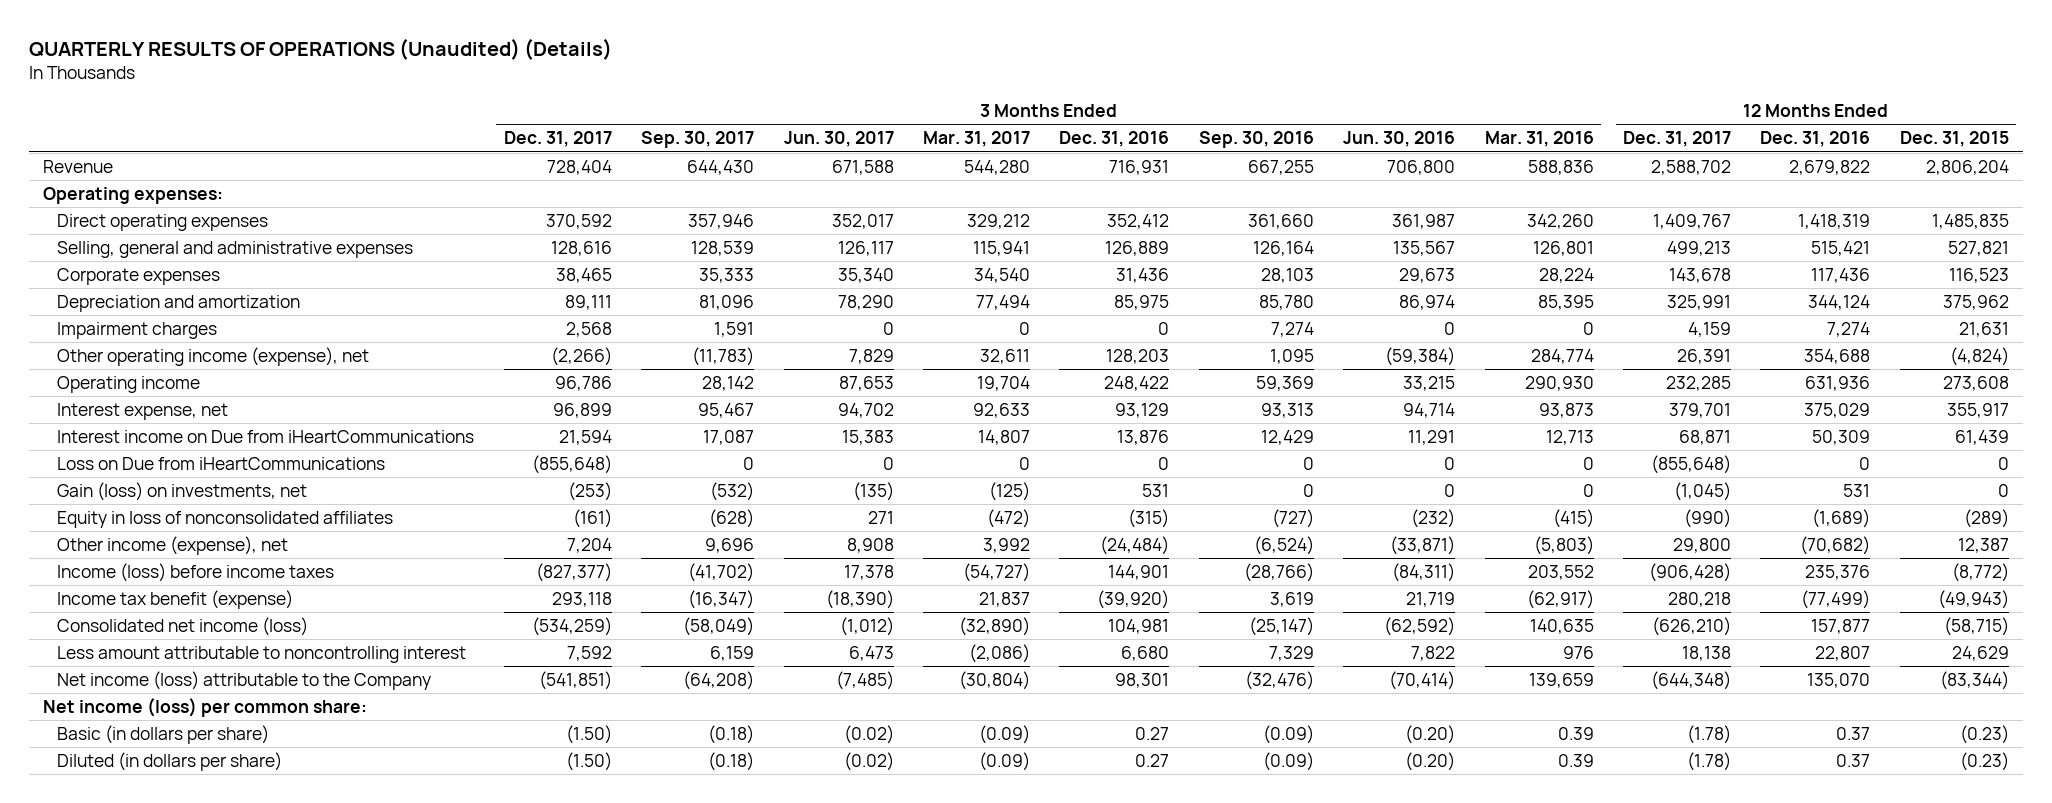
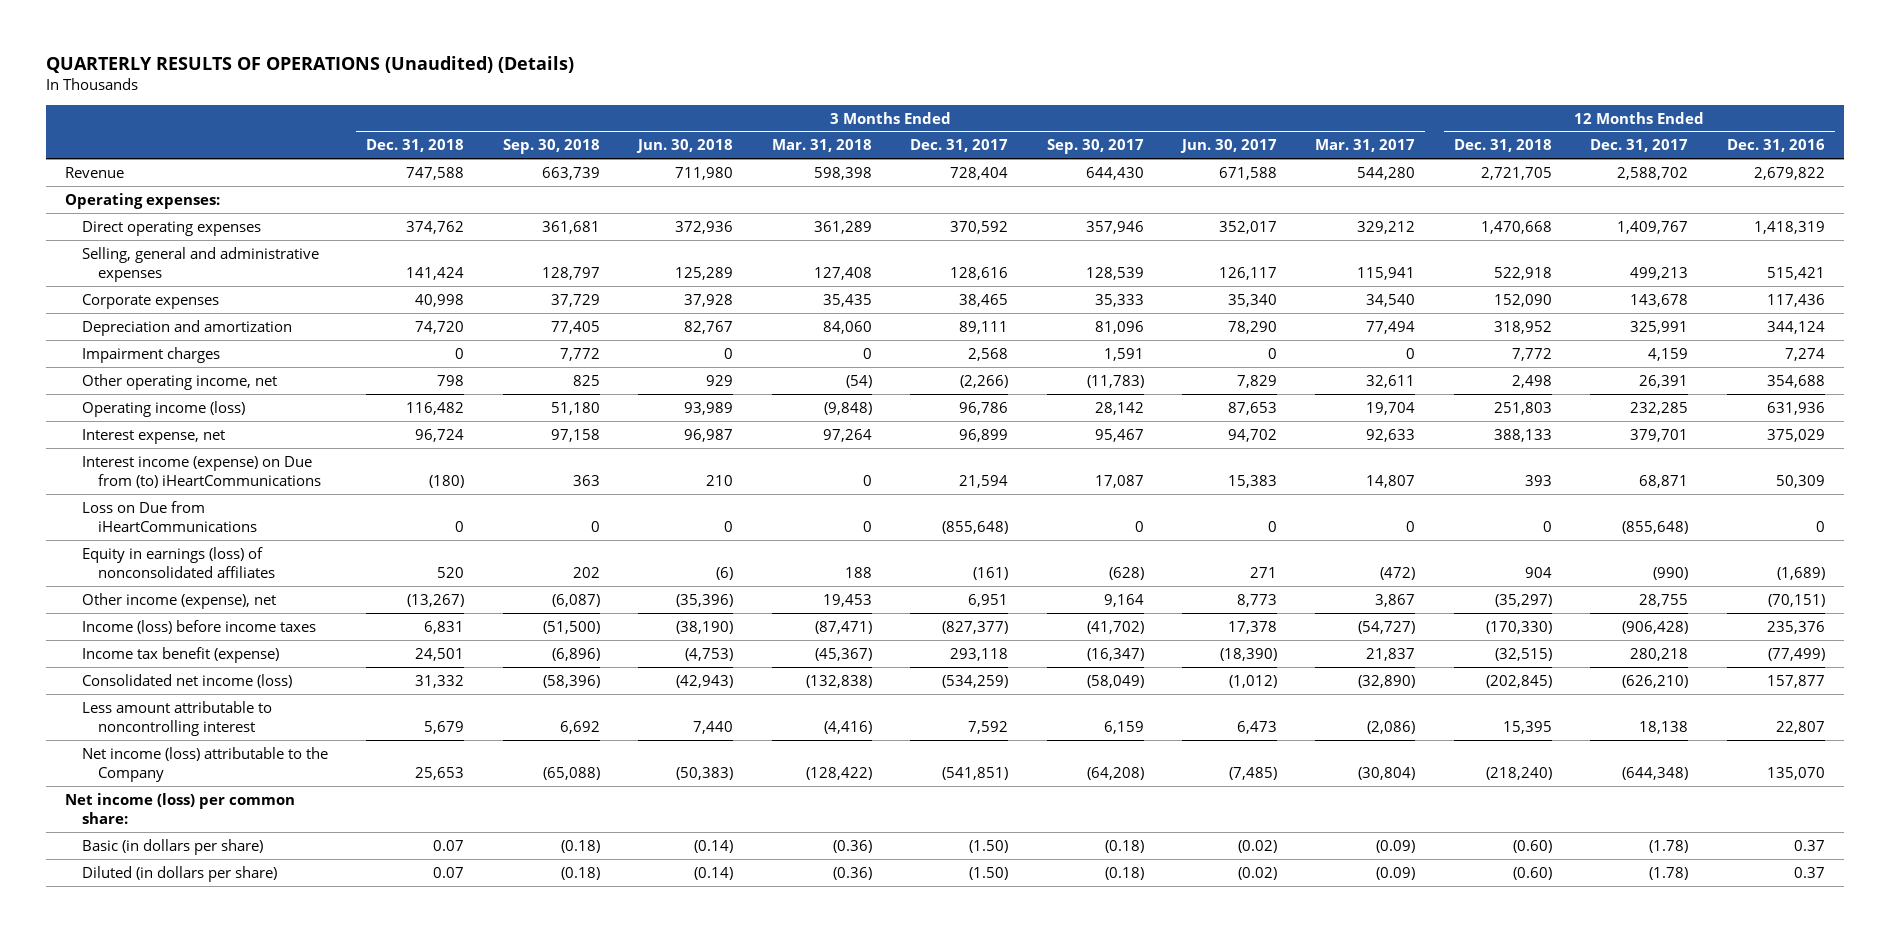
[1059,131,1170,148] Dec. 31, 2016 -> none
[1198,131,1314,149] Sep. 30, 2016 -> none
[1343,131,1456,148] Jun. 30, 2016 -> none
[1484,131,1594,148] Mar. 31, 2016 -> none
[1899,131,2009,148] Dec. 31, 2015 -> none
none -> [366,139,465,153] Dec. 31, 2018
none -> [502,139,600,155] Sep. 30, 2018
none -> [636,139,734,154] Jun. 30, 2018
none -> [771,139,872,153] Mar. 31, 2018
none -> [1453,139,1552,153] Dec. 31, 2018
[57,347,370,367] Other operating income (expense), net -> [81,373,277,390] Other operating income, net
[57,376,201,394] Operating income -> [81,400,245,417] Operating income (loss)
[57,430,475,444] Interest income on Due from iHeartCommunications -> [81,455,321,488] Interest income (expense) on Due from (to) iHeartCommunications
[57,482,308,502] Gain (loss) on investments, net -> none
[57,511,394,529] Equity in loss of nonconsolidated affiliates -> [81,546,275,578] Equity in earnings (loss) of nonconsolidated affiliates
[566,538,612,554] 7,204 -> [968,593,1009,607] 6,951
[705,538,755,554] 9,696 -> [1103,593,1144,607] 9,164
[846,538,894,554] 8,908 -> [1237,593,1278,607] 8,773
[982,538,1030,554] 3,992 -> [1375,593,1416,607] 3,867
[1672,538,1731,554] 29,800 -> [1639,593,1689,607] 28,755
[1800,536,1871,556] (70,682) -> [1767,593,1825,607] (70,151)

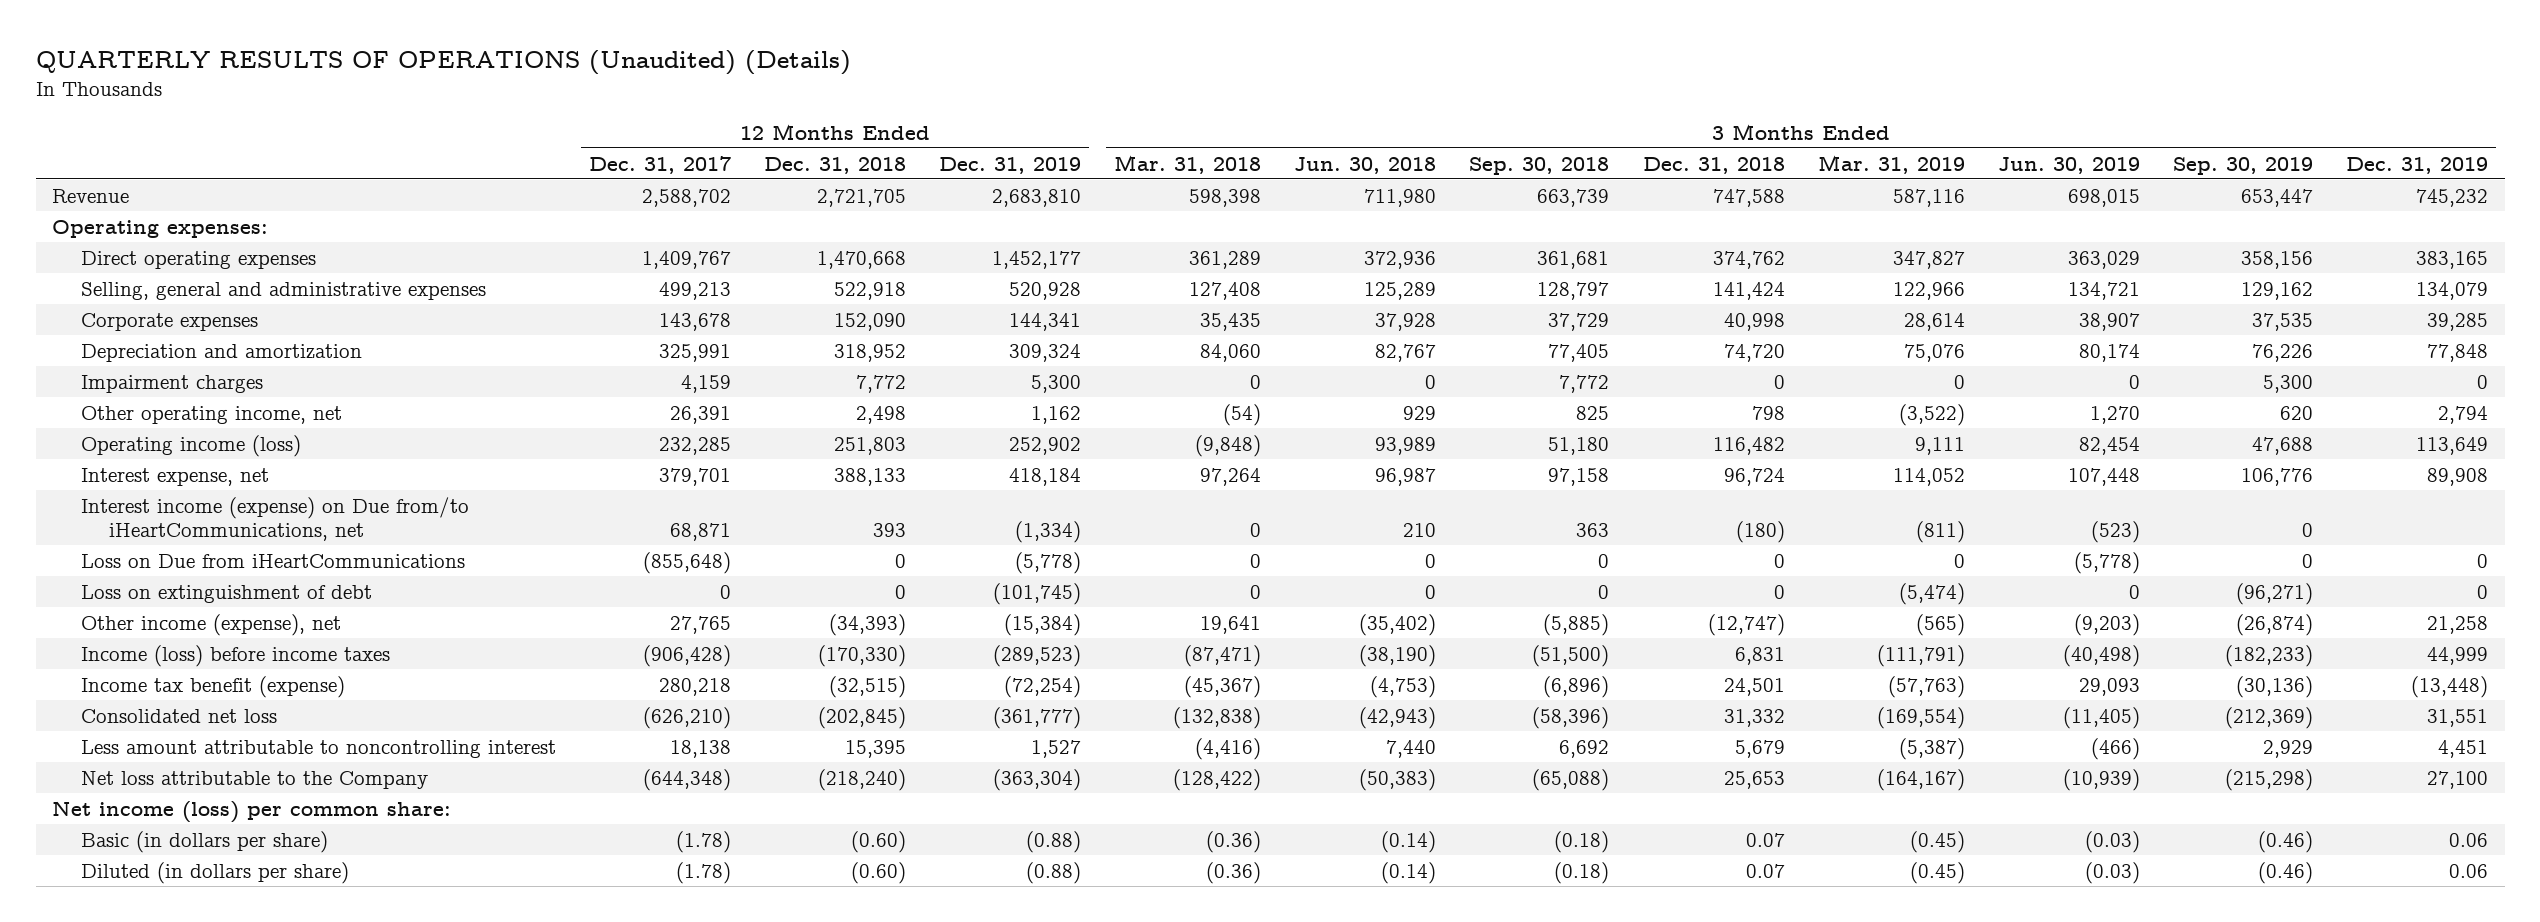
[910,139,1009,153] Dec. 31, 2017 -> none
[1046,139,1144,155] Sep. 30, 2017 -> none
[1180,139,1278,154] Jun. 30, 2017 -> none
[1315,139,1416,153] Mar. 31, 2017 -> none
[1726,139,1825,153] Dec. 31, 2016 -> none
none -> [939,156,1082,174] Dec. 31, 2019
none -> [1817,154,1965,174] Mar. 31, 2019
none -> [1997,156,2140,174] Jun. 30, 2019
none -> [2172,156,2313,175] Sep. 30, 2019
none -> [2346,156,2489,174] Dec. 31, 2019
[81,455,321,488] Interest income (expense) on Due from (to) iHeartCommunications -> [80,496,469,542] Interest income (expense) on Due from/to iHeartCommunications, net
[81,546,275,578] Equity in earnings (loss) of nonconsolidated affiliates -> none
none -> [80,584,372,603] Loss on extinguishment of debt
[407,593,465,607] (13,267) -> [1707,613,1785,636] (12,747)
[551,593,600,607] (6,087) -> [1543,613,1610,636] (5,885)
[676,593,734,607] (35,396) -> [1359,613,1437,636] (35,402)
[822,593,872,607] 19,453 -> [1200,615,1262,634] 19,641
[1494,593,1552,607] (35,297) -> [828,613,906,636] (34,393)
[1639,593,1689,607] 28,755 -> [669,615,731,634] 27,765
[81,673,292,688] Consolidated net income (loss) -> [80,708,277,723] Consolidated net loss
[81,746,328,782] Net income (loss) attributable to the Company -> [80,770,428,789] Net loss attributable to the Company

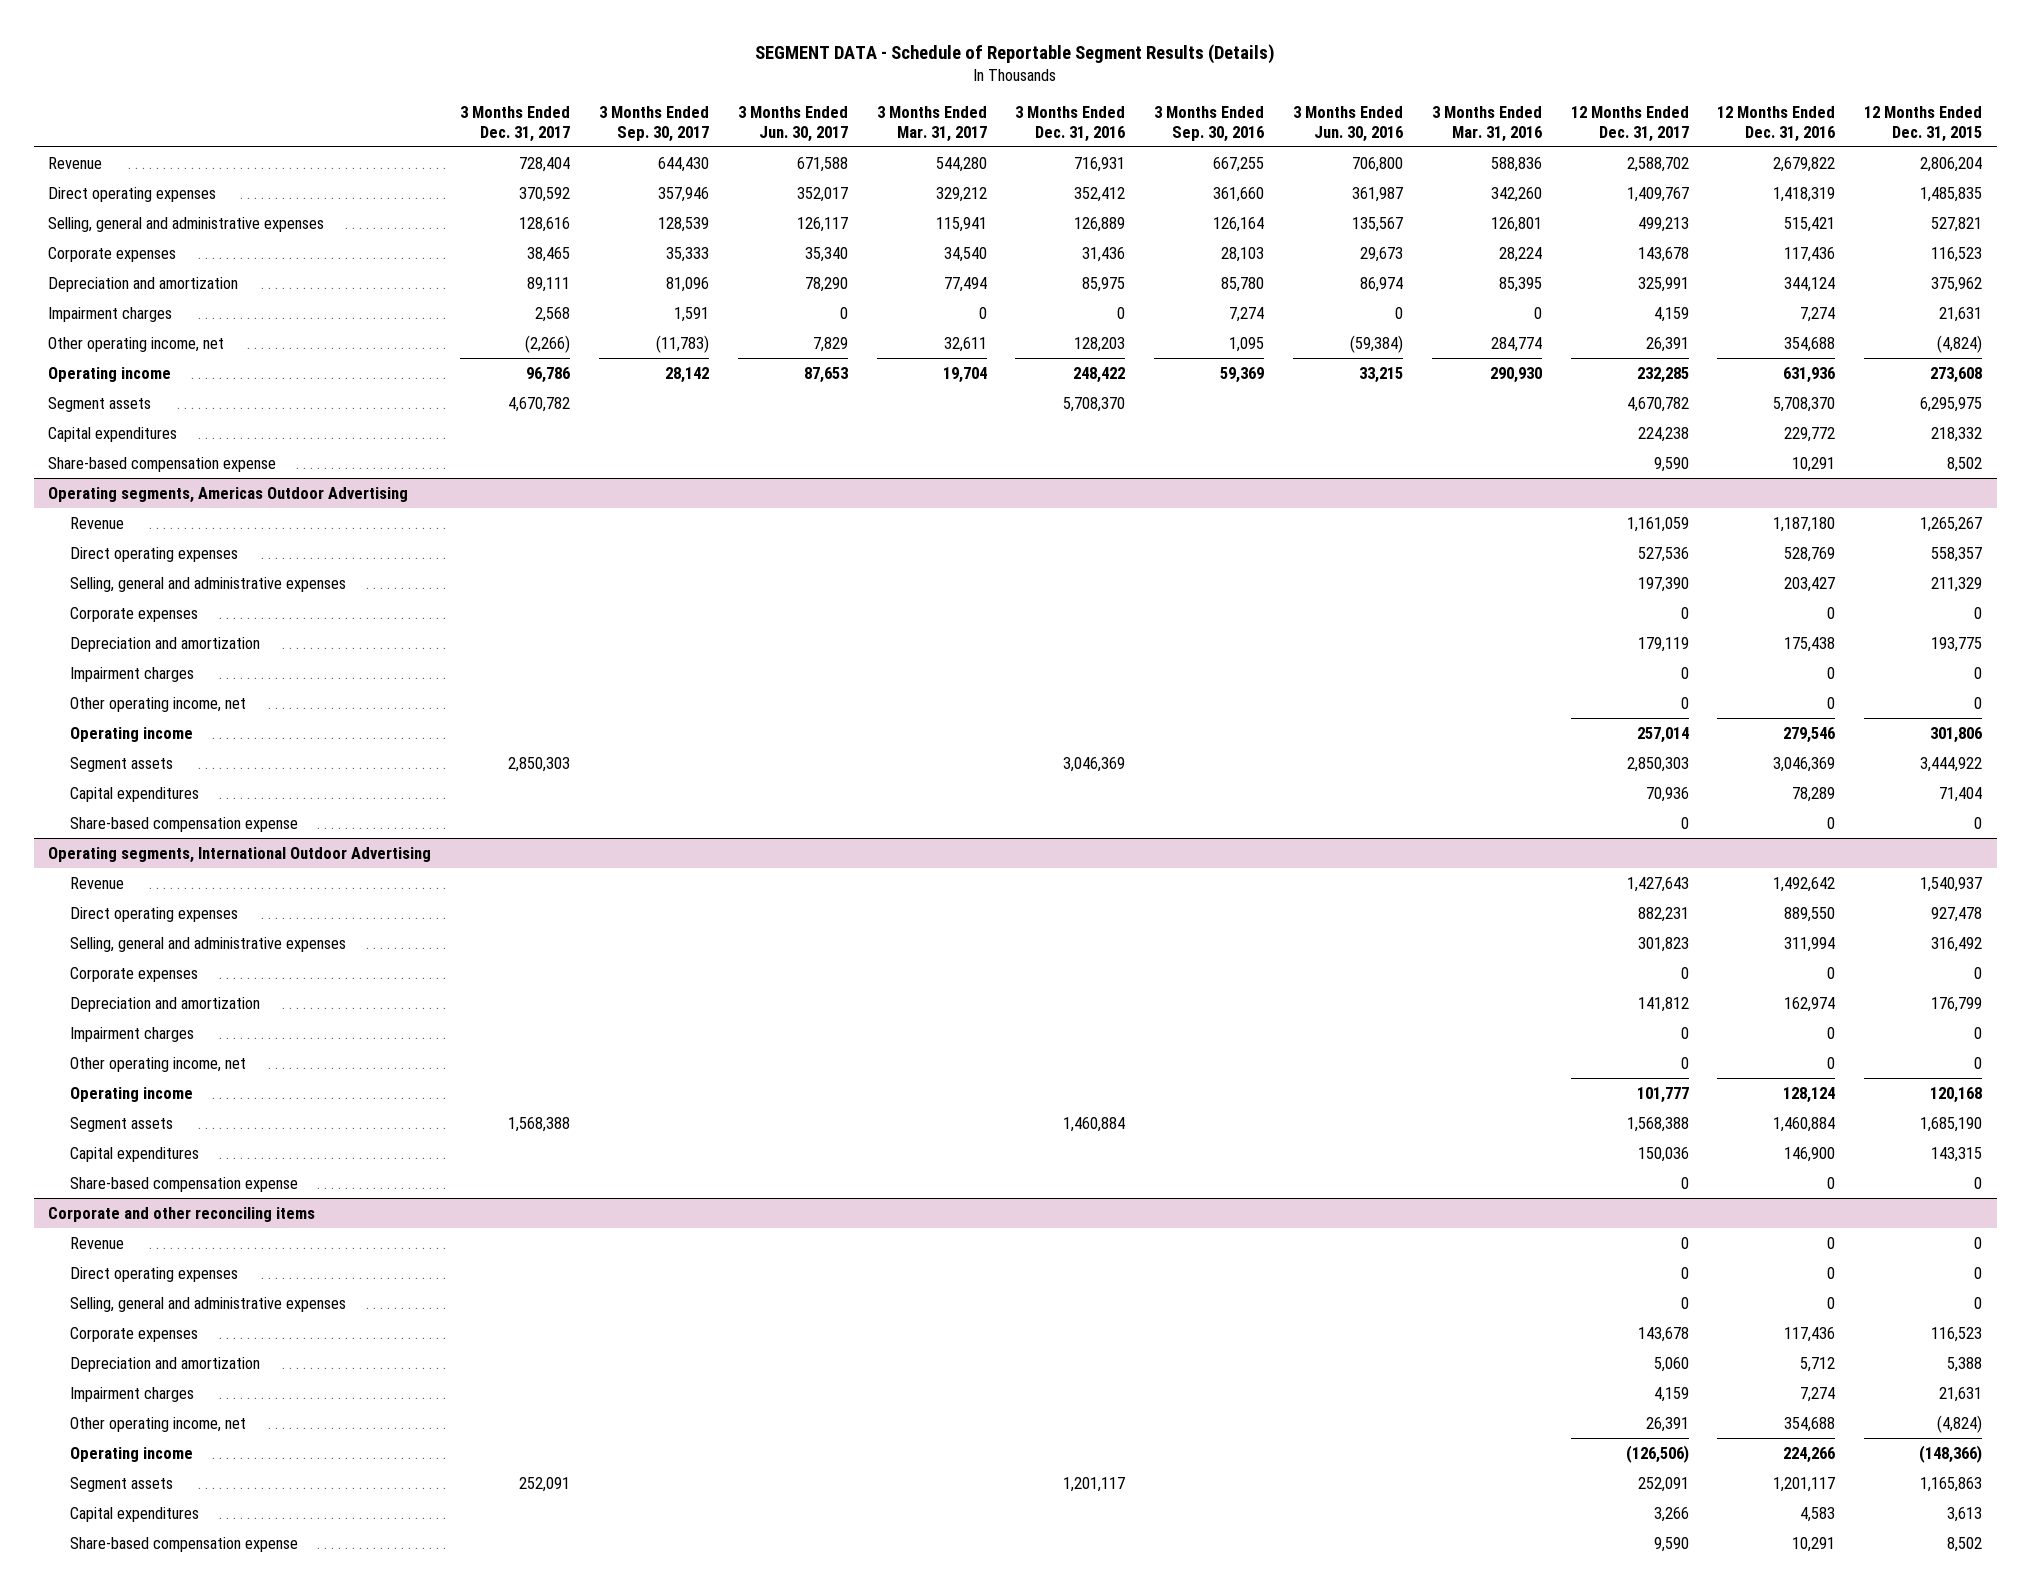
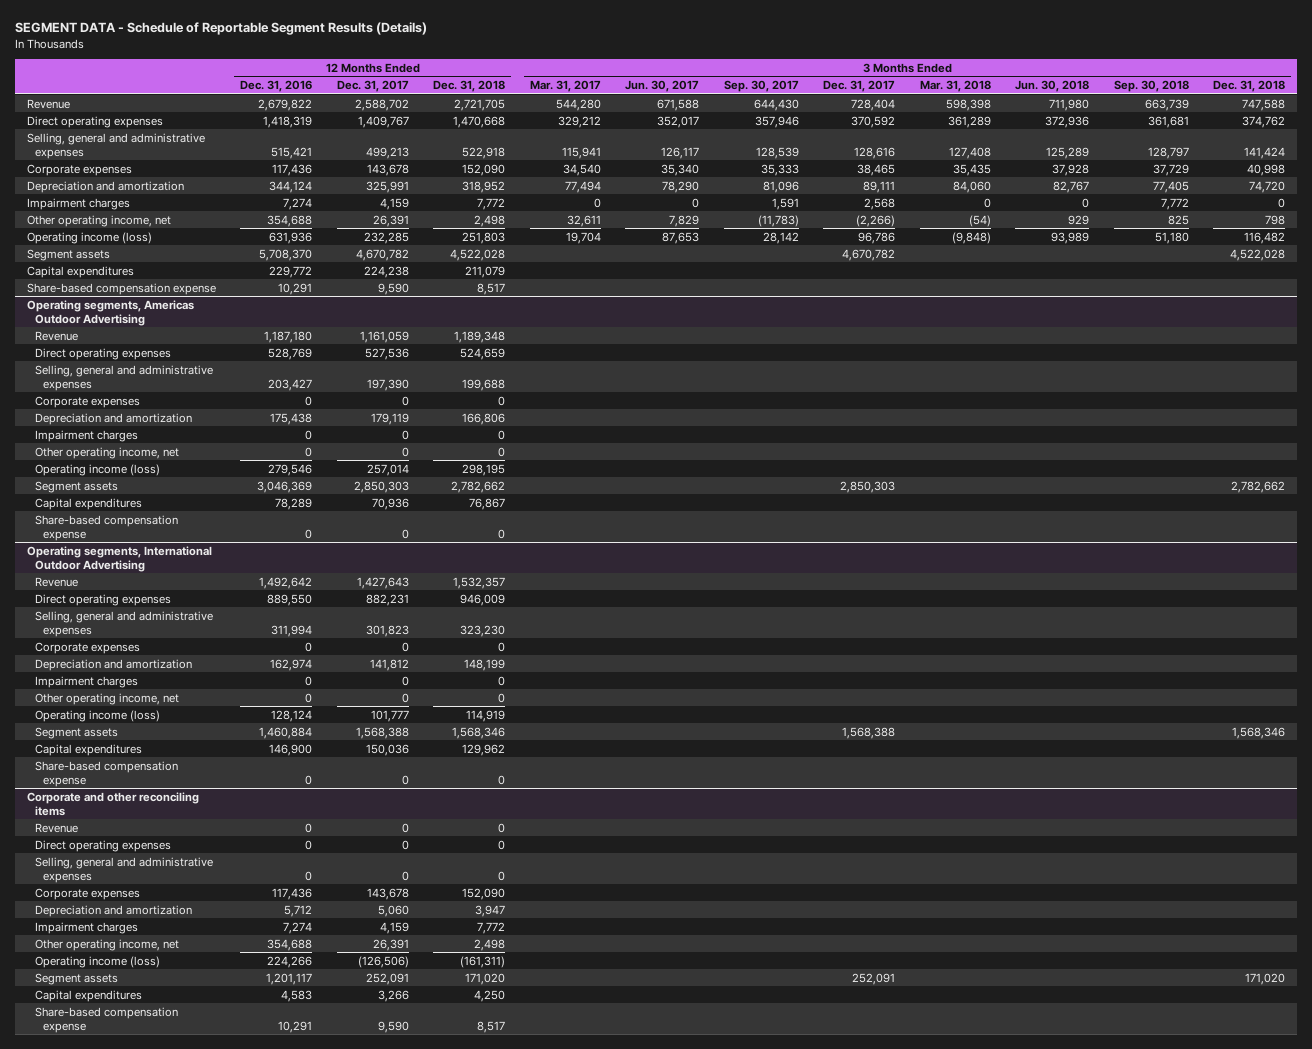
[1015,105,1126,142] 3 Months Ended Dec. 31, 2016 -> none
[1154,105,1265,142] 3 Months Ended Sep. 30, 2016 -> none
[1292,105,1403,142] 3 Months Ended Jun. 30, 2016 -> none
[1431,105,1542,142] 3 Months Ended Mar. 31, 2016 -> none
[1864,105,1983,142] 12 Months Ended Dec. 31, 2015 -> none
none -> [433,79,506,92] Dec. 31, 2018
none -> [919,79,991,92] Mar. 31, 2018
none -> [1015,79,1090,92] Jun. 30, 2018
none -> [1113,79,1189,92] Sep. 30, 2018
none -> [1213,79,1286,92] Dec. 31, 2018
[48,366,172,382] Operating income -> [26,231,152,244] Operating income (loss)
[69,726,193,742] Operating income -> [34,463,160,476] Operating income (loss)
[69,1086,193,1102] Operating income -> [34,709,160,722] Operating income (loss)
[69,1446,193,1462] Operating income -> [34,955,160,968] Operating income (loss)

